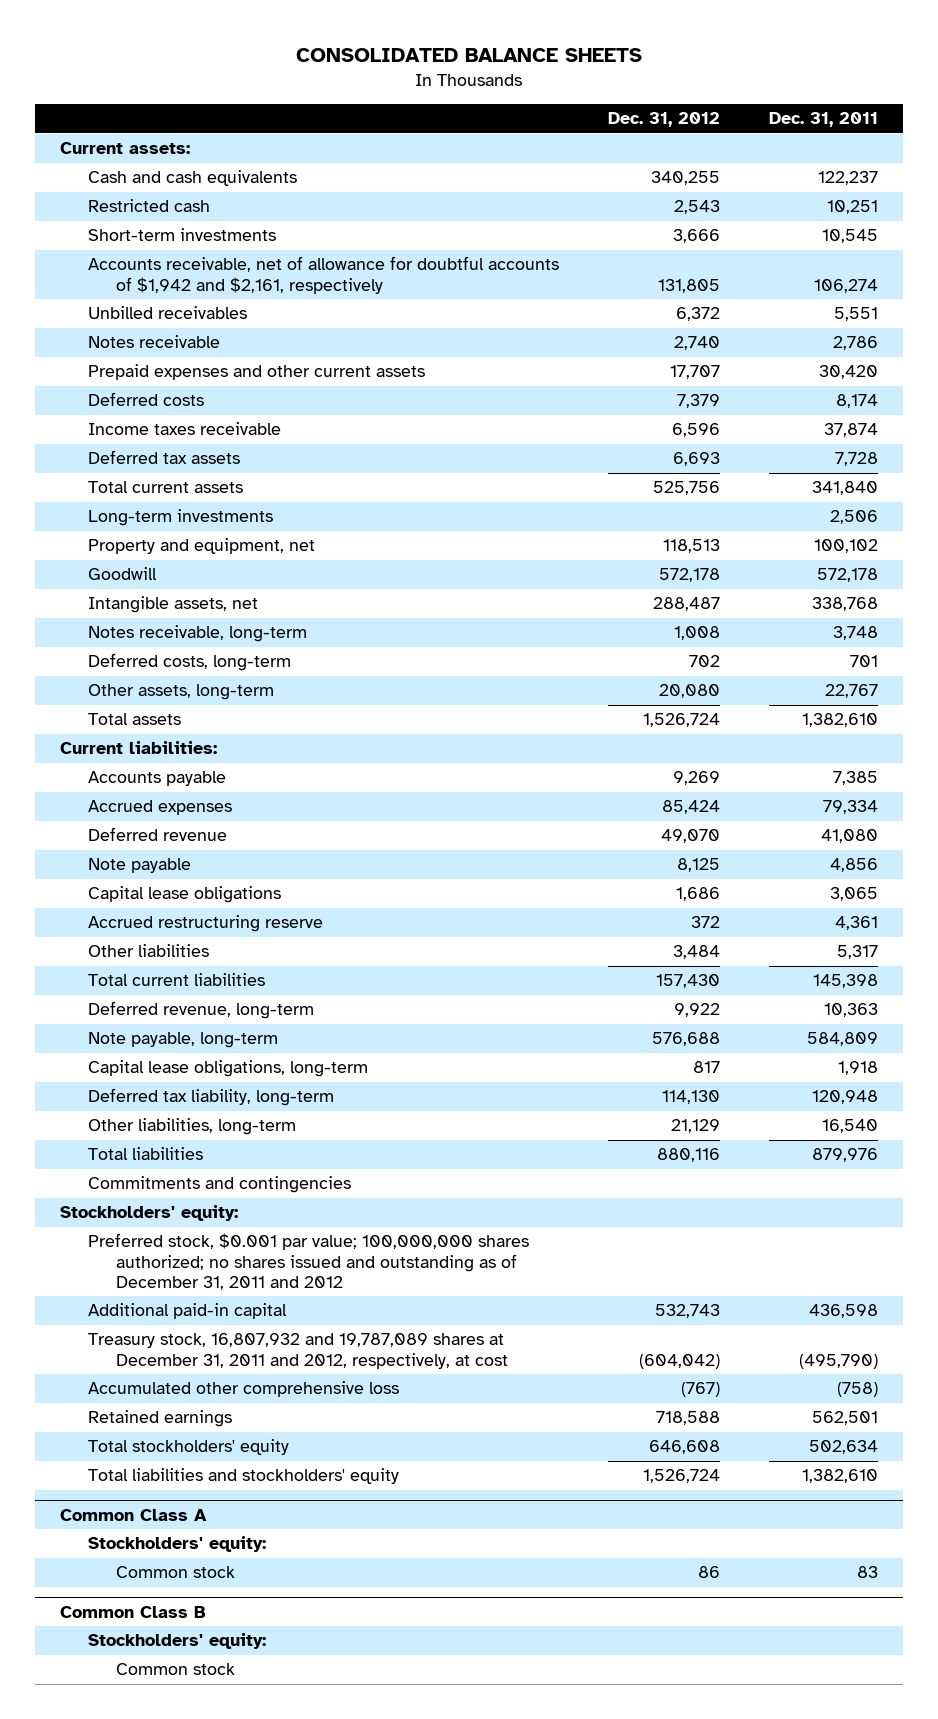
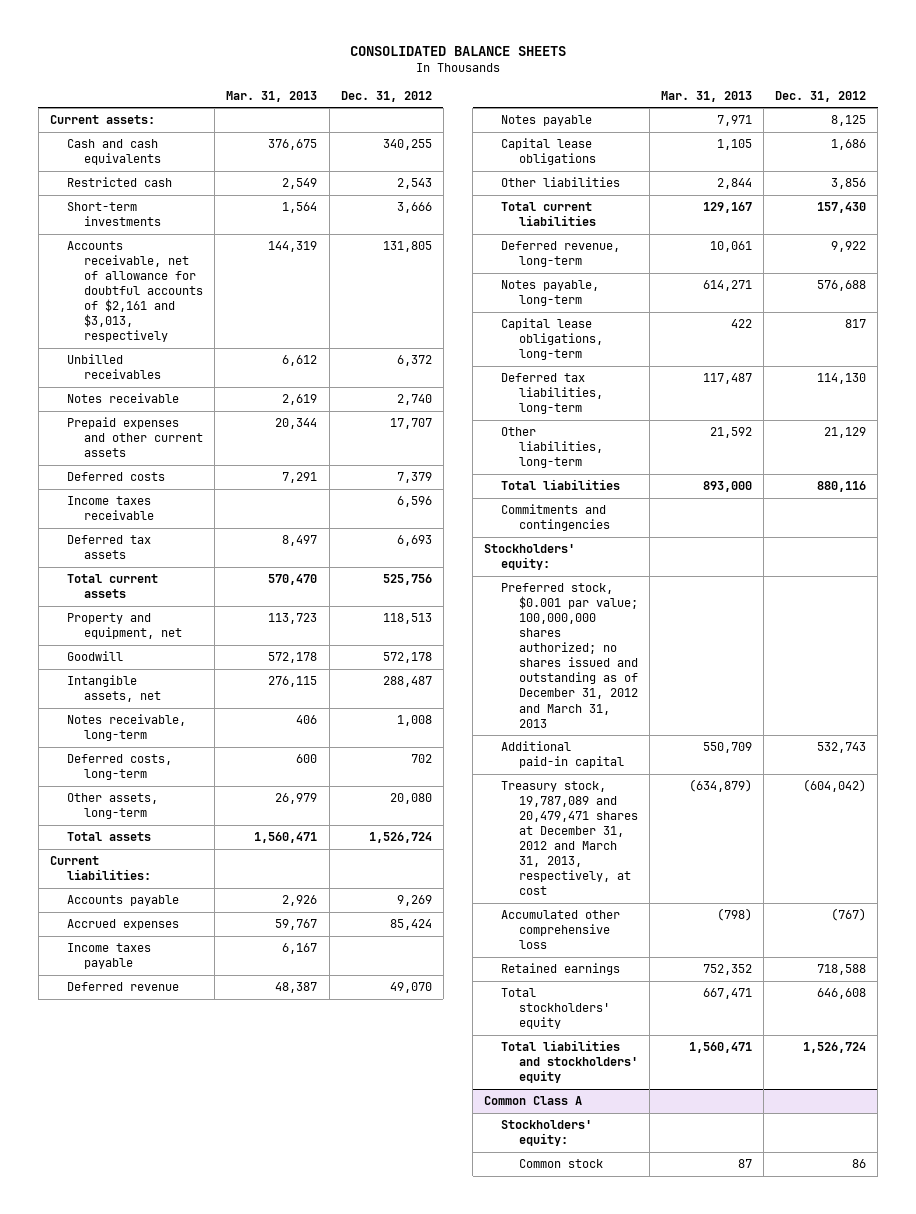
[769,112,879,128] Dec. 31, 2011 -> none
none -> [226,90,318,102] Mar. 31, 2013
[87,256,559,294] Accounts receivable, net of allowance for doubtful accounts of $1,942 and $2,161, respectively -> [67,241,204,343] Accounts receivable, net of allowance for doubtful accounts of $2,161 and $3,013, respectively
[87,509,273,527] Long-term investments -> none
none -> [67,943,152,970] Income taxes payable
[87,858,191,874] Note payable -> [501,115,593,127] Notes payable
[87,915,323,933] Accrued restructuring reserve -> none
[672,945,720,960] 3,484 -> [831,178,867,190] 3,856
[87,1032,278,1049] Note payable, long-term -> [501,280,600,307] Notes payable, long-term
[87,1088,334,1107] Deferred tax liability, long-term -> [501,373,603,415] Deferred tax liabilities, long-term
[87,1233,529,1291] Preferred stock, $0.001 par value; 100,000,000 shares authorized; no shares issued and outstanding as of December 31, 2011 and 2012 -> [501,583,638,728] Preferred stock, $0.001 par value; 100,000,000 shares authorized; no shares issued and outstanding as of December 31, 2012 and March 31, 2013
[87,1333,508,1369] Treasury stock, 16,807,932 and 19,787,089 shares at December 31, 2011 and 2012, respectively, at cost -> [501,781,638,896] Treasury stock, 19,787,089 and 20,479,471 shares at December 31, 2012 and March 31, 2013, respectively, at cost
[59,1605,206,1618] Common Class B -> none
[87,1633,266,1650] Stockholders' equity: -> none
[115,1663,235,1676] Common stock -> none

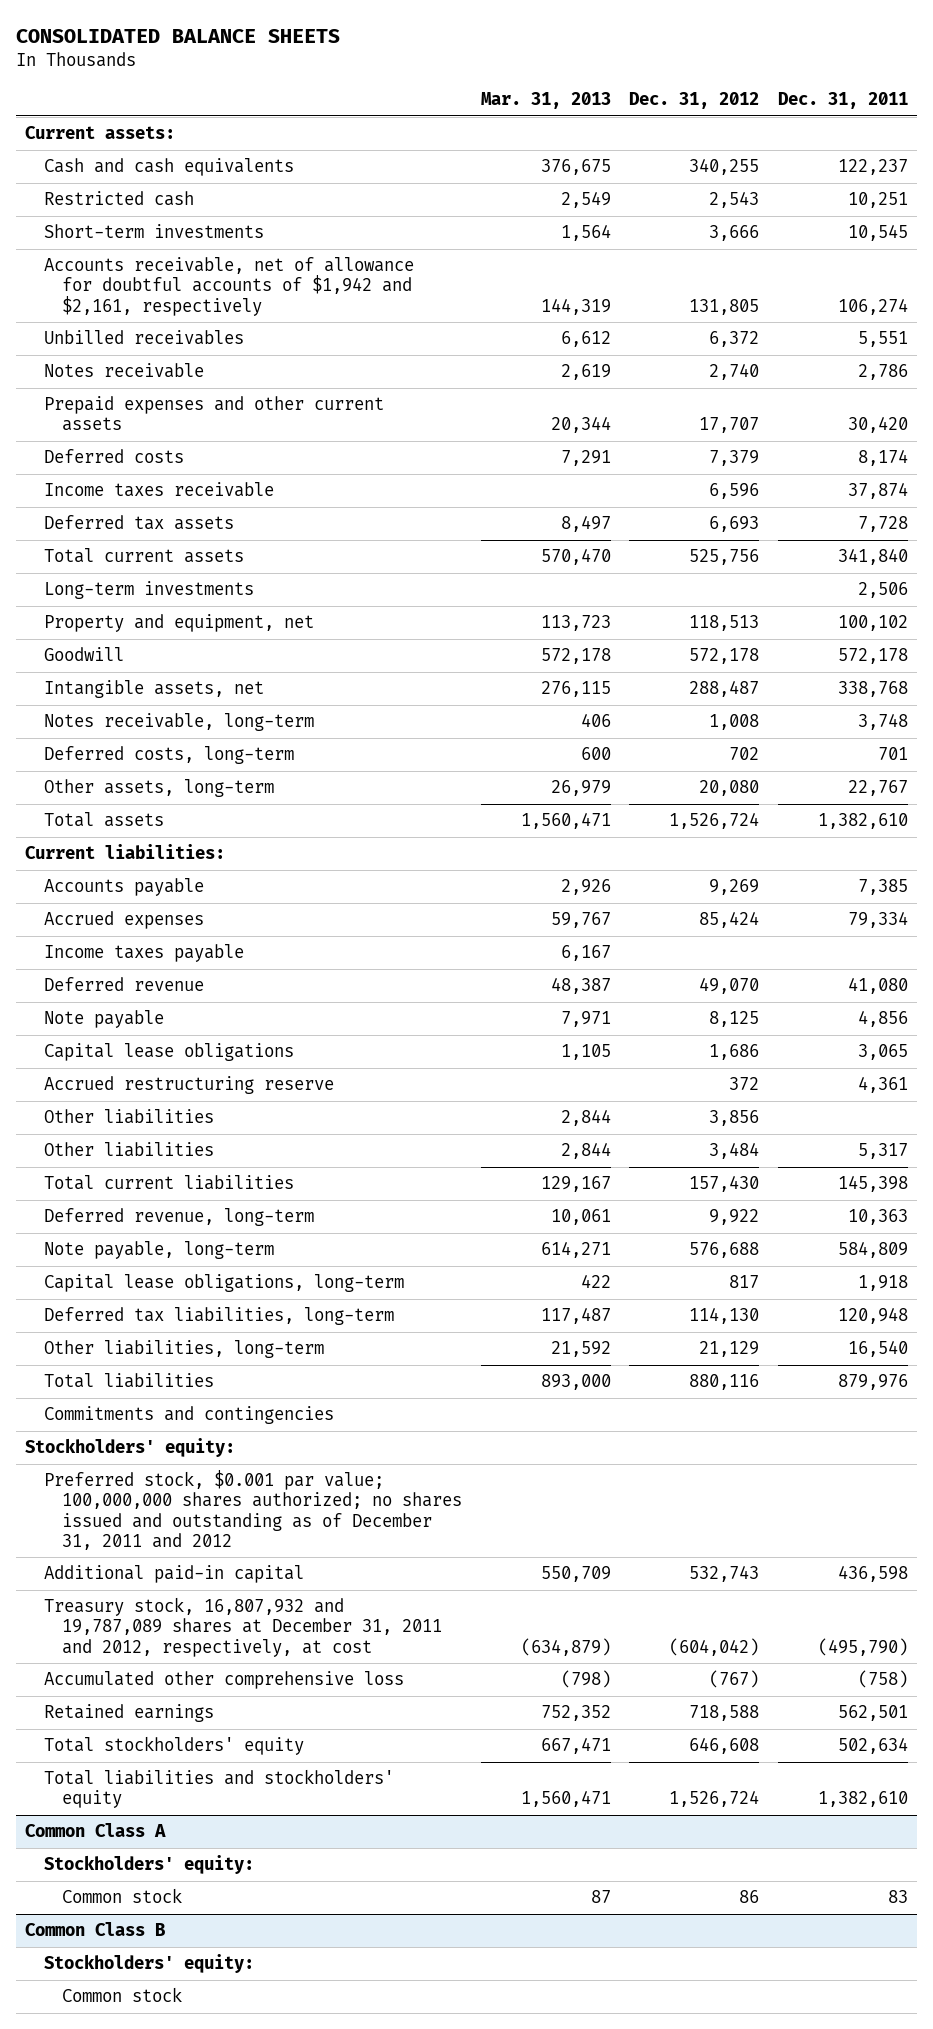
none -> [777,92,908,110] Dec. 31, 2011
[67,241,204,343] Accounts receivable, net of allowance for doubtful accounts of $2,161 and $3,013, respectively -> [43,257,414,316] Accounts receivable, net of allowance for doubtful accounts of $1,942 and $2,161, respectively
none -> [43,581,254,600] Long-term investments
[501,115,593,127] Notes payable -> [43,1010,164,1029] Note payable
none -> [43,1076,334,1095] Accrued restructuring reserve
none -> [43,1142,214,1158] Other liabilities
[501,280,600,307] Notes payable, long-term -> [43,1241,274,1260] Note payable, long-term
[501,583,638,728] Preferred stock, $0.001 par value; 100,000,000 shares authorized; no shares issued and outstanding as of December 31, 2012 and March 31, 2013 -> [43,1470,463,1550] Preferred stock, $0.001 par value; 100,000,000 shares authorized; no shares issued and outstanding as of December 31, 2011 and 2012
[501,781,638,896] Treasury stock, 19,787,089 and 20,479,471 shares at December 31, 2012 and March 31, 2013, respectively, at cost -> [43,1597,443,1657] Treasury stock, 16,807,932 and 19,787,089 shares at December 31, 2011 and 2012, respectively, at cost
none -> [25,1922,166,1937] Common Class B
none -> [43,1954,254,1974] Stockholders' equity:
none -> [62,1987,183,2003] Common stock

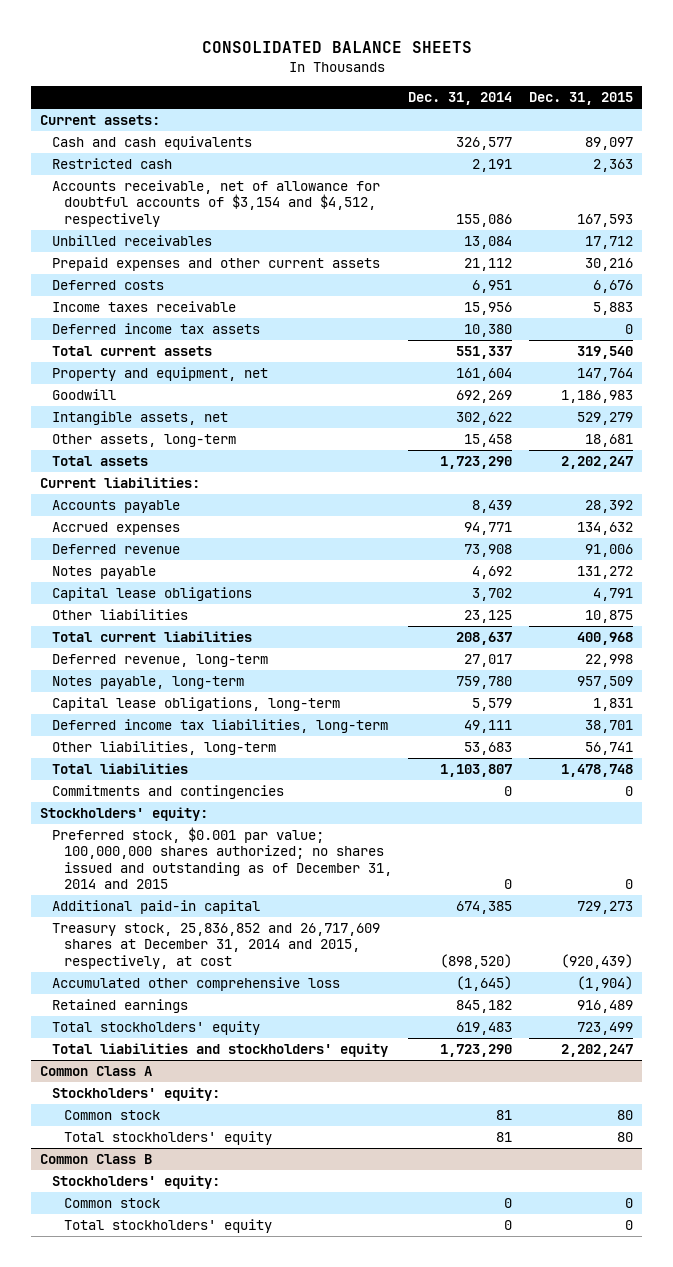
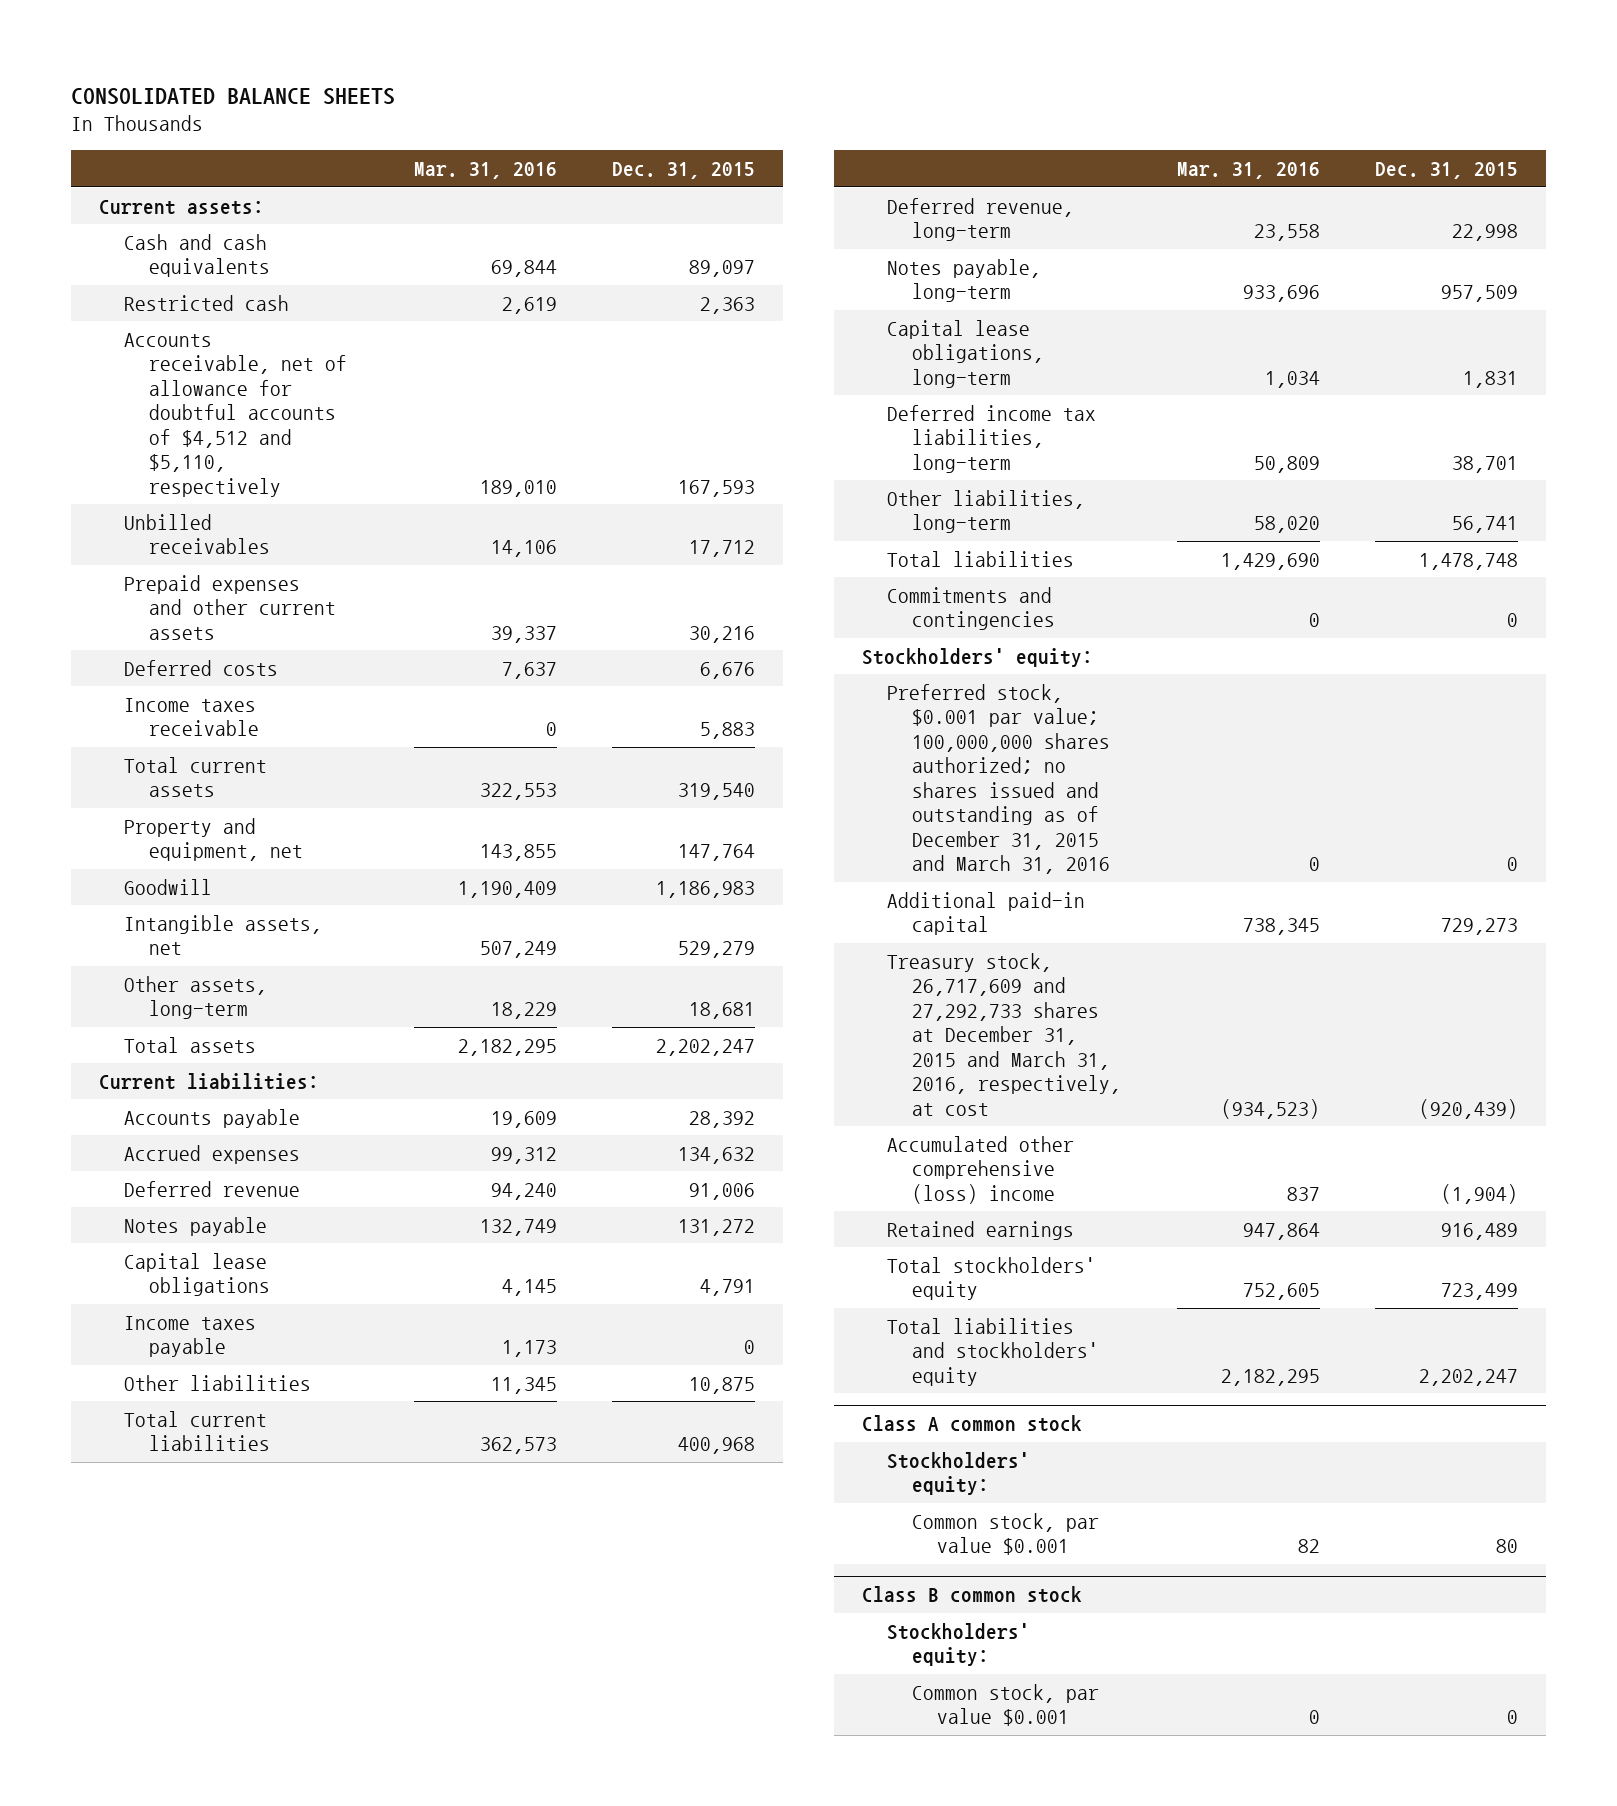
[408,92,513,106] Dec. 31, 2014 -> none
none -> [413,162,557,180] Mar. 31, 2016
[51,179,380,227] Accounts receivable, net of allowance for doubtful accounts of $3,154 and $4,512, respectively -> [123,332,347,497] Accounts receivable, net of allowance for doubtful accounts of $4,512 and $5,110, respectively
[51,322,260,334] Deferred income tax assets -> none
none -> [123,1315,256,1358] Income taxes payable
[51,826,392,890] Preferred stock, $0.001 par value; 100,000,000 shares authorized; no shares issued and outstanding as of December 31, 2014 and 2015 -> [886,683,1111,874] Preferred stock, $0.001 par value; 100,000,000 shares authorized; no shares issued and outstanding as of December 31, 2015 and March 31, 2016
[51,922,380,969] Treasury stock, 25,836,852 and 26,717,609 shares at December 31, 2014 and 2015, respectively, at cost -> [886,952,1122,1116] Treasury stock, 26,717,609 and 27,292,733 shares at December 31, 2015 and March 31, 2016, respectively, at cost
[51,976,340,991] Accumulated other comprehensive loss -> [886,1135,1074,1204] Accumulated other comprehensive (loss) income
[39,1065,152,1076] Common Class A -> [861,1414,1082,1432] Class A common stock
[63,1130,272,1145] Total stockholders' equity -> none
[63,1109,160,1120] Common stock -> [912,1512,1100,1556] Common stock, par value $0.001
[39,1153,152,1164] Common Class B -> [861,1585,1082,1603] Class B common stock
[63,1218,272,1233] Total stockholders' equity -> none
[63,1197,160,1208] Common stock -> [912,1683,1100,1727] Common stock, par value $0.001

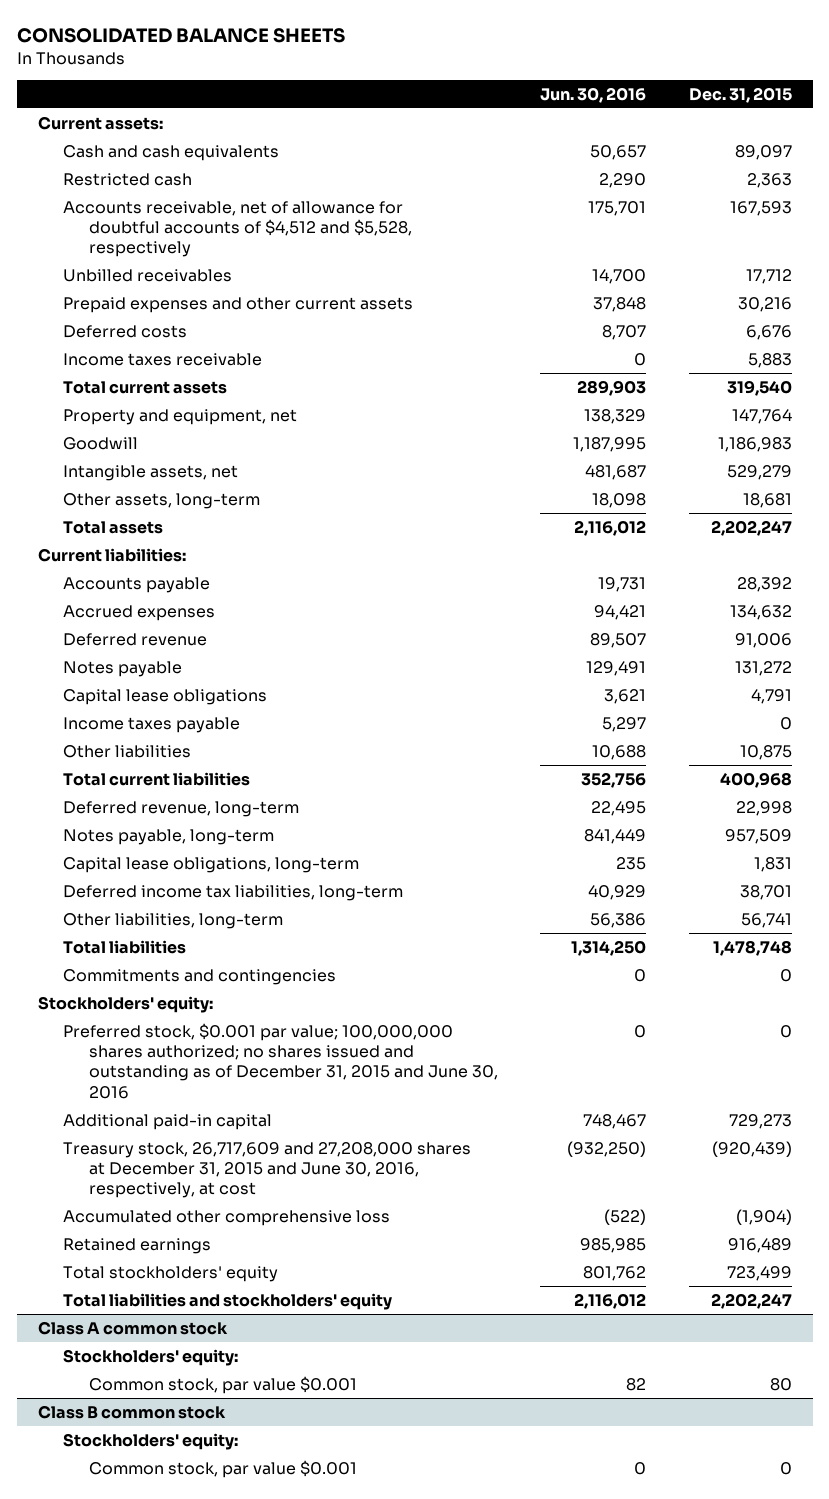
[413,162,557,180] Mar. 31, 2016 -> none
none -> [540,86,647,103] Jun. 30, 2016
[123,332,347,497] Accounts receivable, net of allowance for doubtful accounts of $4,512 and $5,110, respectively -> [63,200,412,258] Accounts receivable, net of allowance for doubtful accounts of $4,512 and $5,528, respectively
[886,683,1111,874] Preferred stock, $0.001 par value; 100,000,000 shares authorized; no shares issued and outstanding as of December 31, 2015 and March 31, 2016 -> [63,1022,498,1099] Preferred stock, $0.001 par value; 100,000,000 shares authorized; no shares issued and outstanding as of December 31, 2015 and June 30, 2016
[886,952,1122,1116] Treasury stock, 26,717,609 and 27,292,733 shares at December 31, 2015 and March 31, 2016, respectively, at cost -> [63,1141,472,1199] Treasury stock, 26,717,609 and 27,208,000 shares at December 31, 2015 and June 30, 2016, respectively, at cost
[886,1135,1074,1204] Accumulated other comprehensive (loss) income -> [63,1209,391,1226] Accumulated other comprehensive loss

